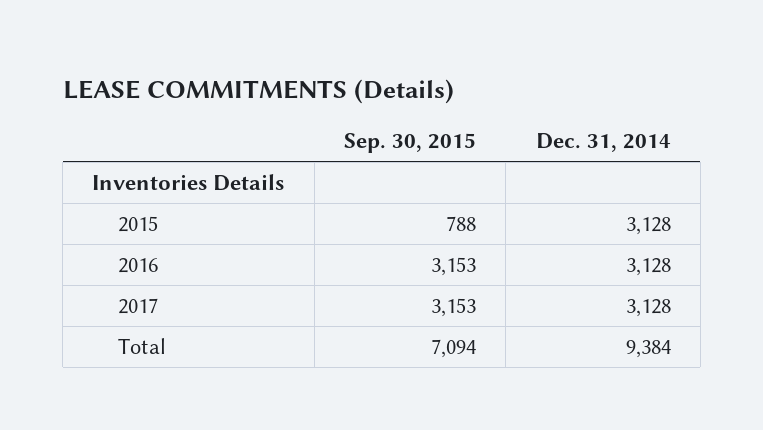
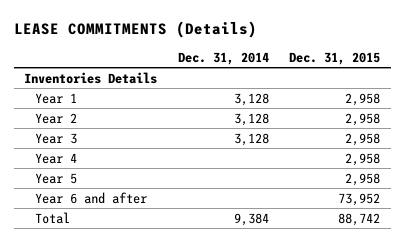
[344,132,477,153] Sep. 30, 2015 -> none
none -> [289,51,381,65] Dec. 31, 2015
[118,215,159,232] 2015 -> [35,92,78,104] Year 1
[118,257,159,273] 2016 -> [35,112,78,124] Year 2
[118,297,159,314] 2017 -> [35,132,78,144] Year 3
none -> [35,152,78,164] Year 4
none -> [35,172,78,184] Year 5
none -> [35,191,148,204] Year 6 and after

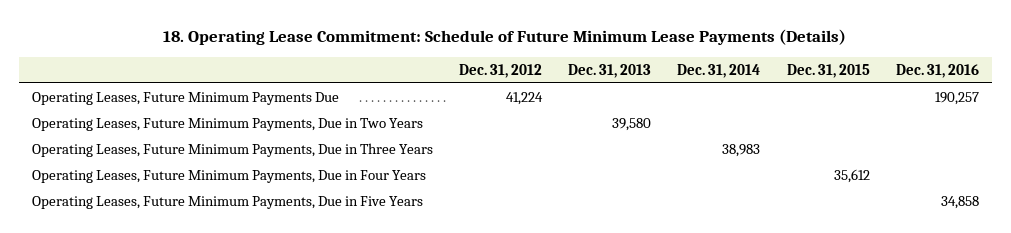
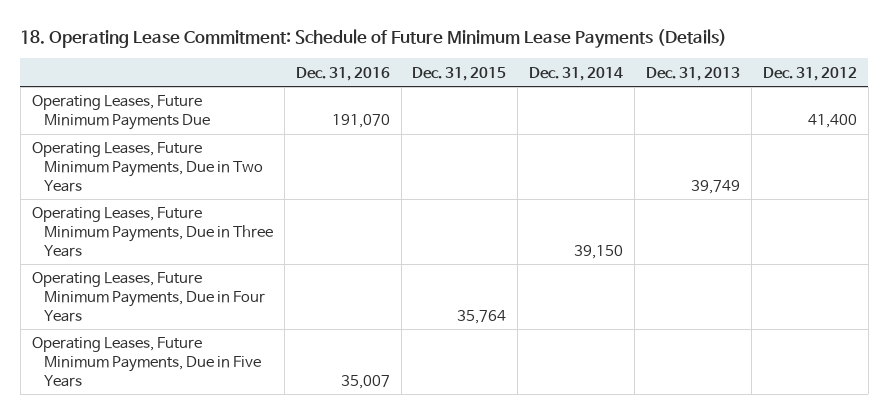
[506,91,544,105] 41,224 -> [807,113,857,128] 41,400
[934,91,979,105] 190,257 -> [331,113,390,128] 191,070
[612,117,652,131] 39,580 -> [690,179,740,194] 39,749
[722,143,761,157] 38,983 -> [574,244,624,259] 39,150
[833,168,870,183] 35,612 -> [457,309,507,324] 35,764
[940,195,979,209] 34,858 -> [340,374,390,389] 35,007

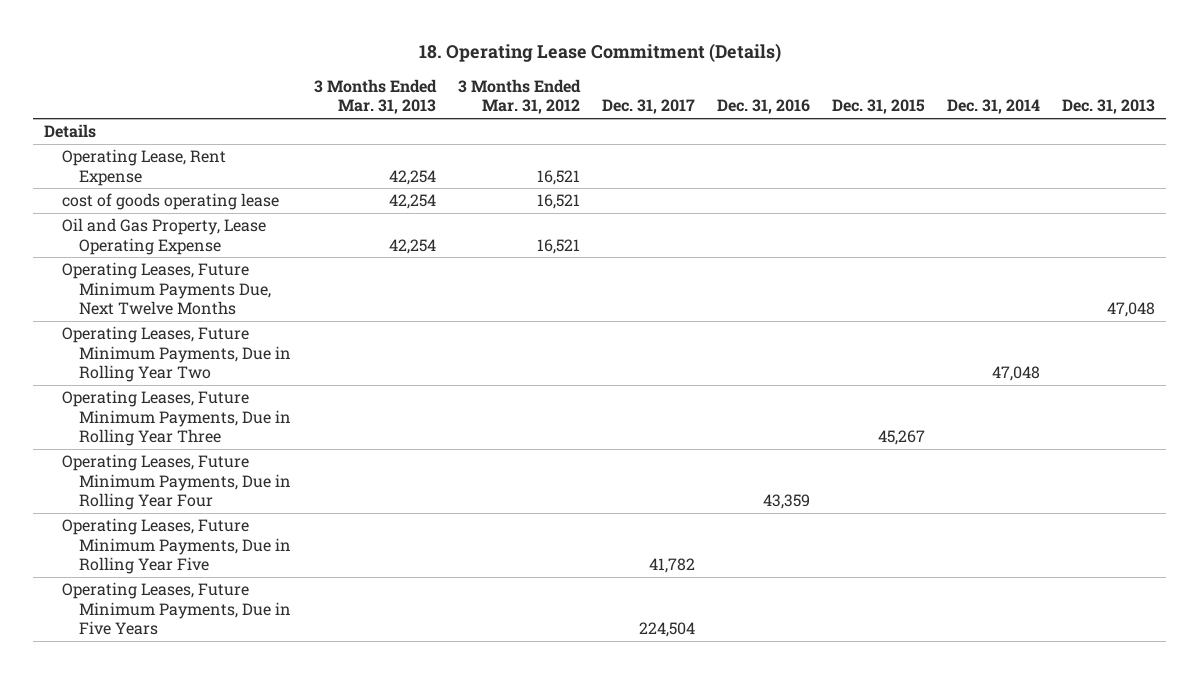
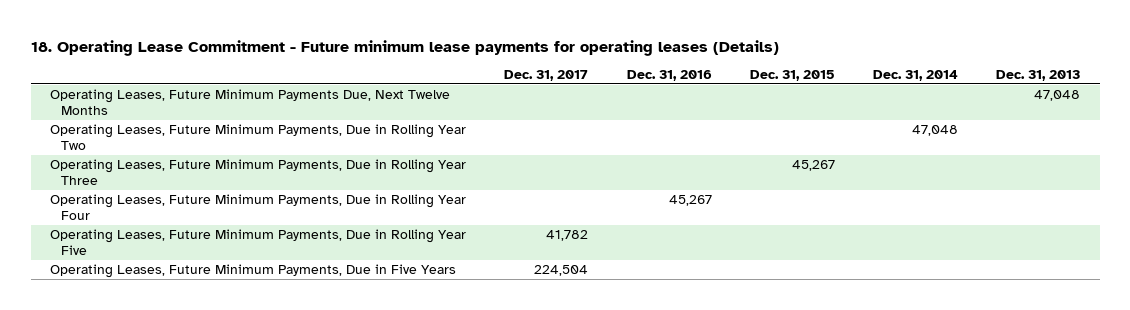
[418,43,781,63] 18. Operating Lease Commitment (Details) -> [30,39,779,56] 18. Operating Lease Commitment - Future minimum lease payments for operating leases (Details)
[313,78,437,115] 3 Months Ended Mar. 31, 2013 -> none
[457,78,581,115] 3 Months Ended Mar. 31, 2012 -> none
[44,123,97,138] Details -> none
[61,148,226,186] Operating Lease, Rent Expense -> none
[61,192,279,210] cost of goods operating lease -> none
[61,217,266,255] Oil and Gas Property, Lease Operating Expense -> none
[762,494,810,510] 43,359 -> [668,195,712,207] 45,267

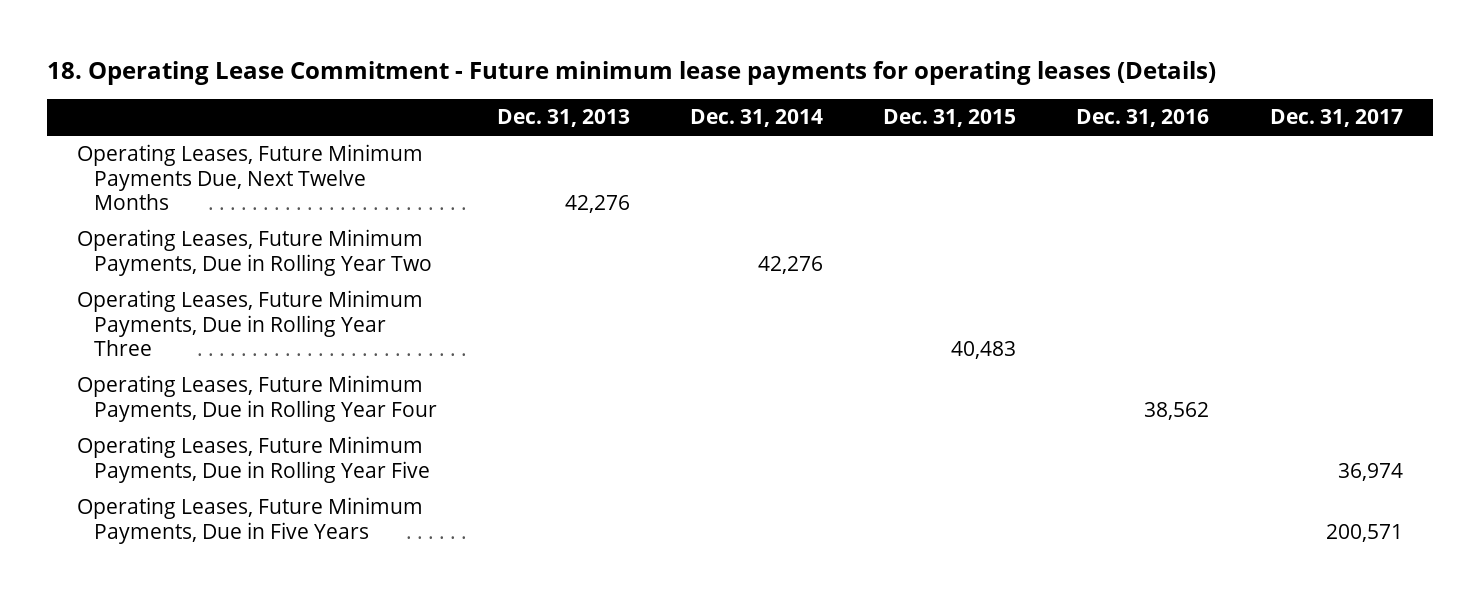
[1034,90,1081,102] 47,048 -> [564,195,630,214] 42,276
[912,125,959,137] 47,048 -> [758,255,824,274] 42,276
[791,160,835,172] 45,267 -> [951,341,1017,360] 40,483
[668,195,712,207] 45,267 -> [1144,401,1210,420] 38,562
[546,230,589,242] 41,782 -> [1337,462,1403,481] 36,974
[534,265,589,277] 224,504 -> [1325,523,1403,542] 200,571

